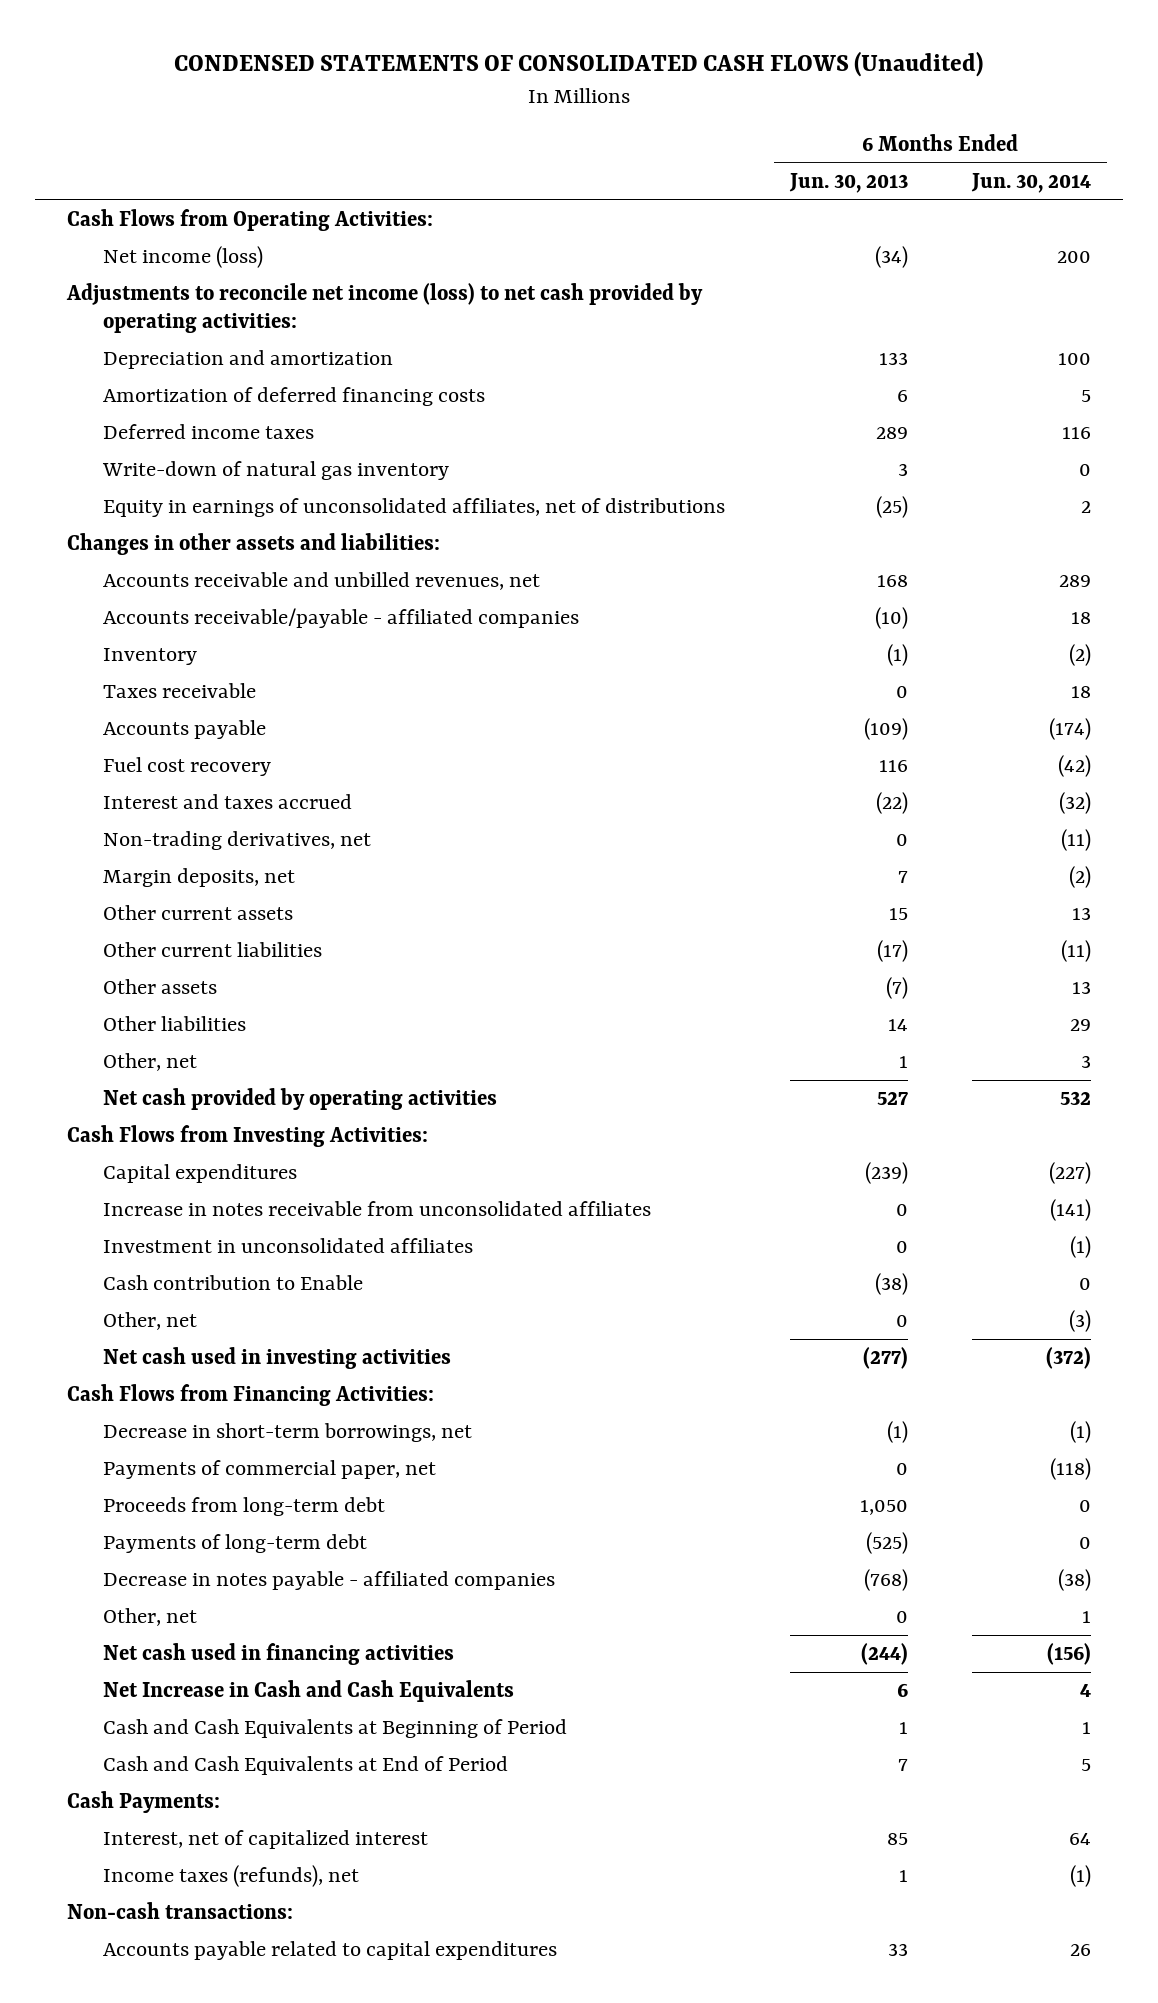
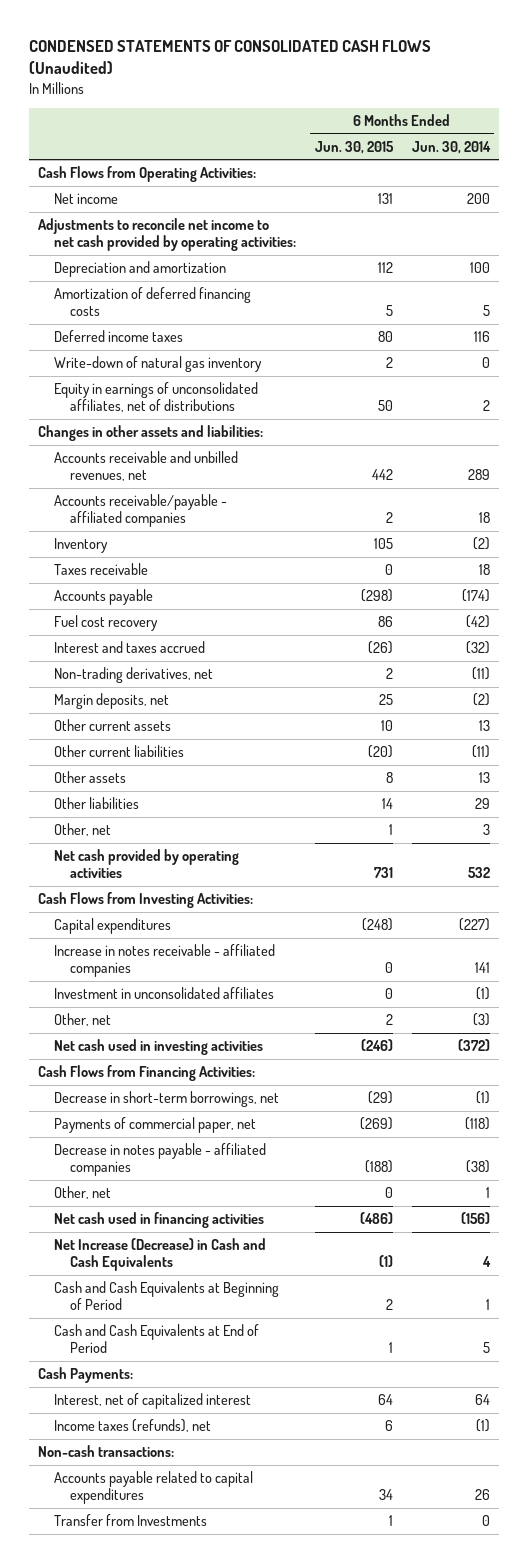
[788,172,908,193] Jun. 30, 2013 -> none
none -> [314,140,394,154] Jun. 30, 2015
[103,246,264,269] Net income (loss) -> [54,193,119,205] Net income
[66,283,704,334] Adjustments to reconcile net income (loss) to net cash provided by operating activities: -> [38,218,297,252] Adjustments to reconcile net income to net cash provided by operating activities:
[103,1201,652,1217] Increase in notes receivable from unconsolidated affiliates -> [54,944,276,978] Increase in notes receivable - affiliated companies
[1049,1199,1091,1222] (141) -> [474,962,490,974] 141
[103,1275,364,1291] Cash contribution to Enable -> none
[103,1497,386,1517] Proceeds from long-term debt -> none
[103,1534,368,1554] Payments of long-term debt -> none
[103,1680,515,1703] Net Increase in Cash and Cash Equivalents -> [54,1238,267,1272] Net Increase (Decrease) in Cash and Cash Equivalents
none -> [54,1514,208,1527] Transfer from Investments

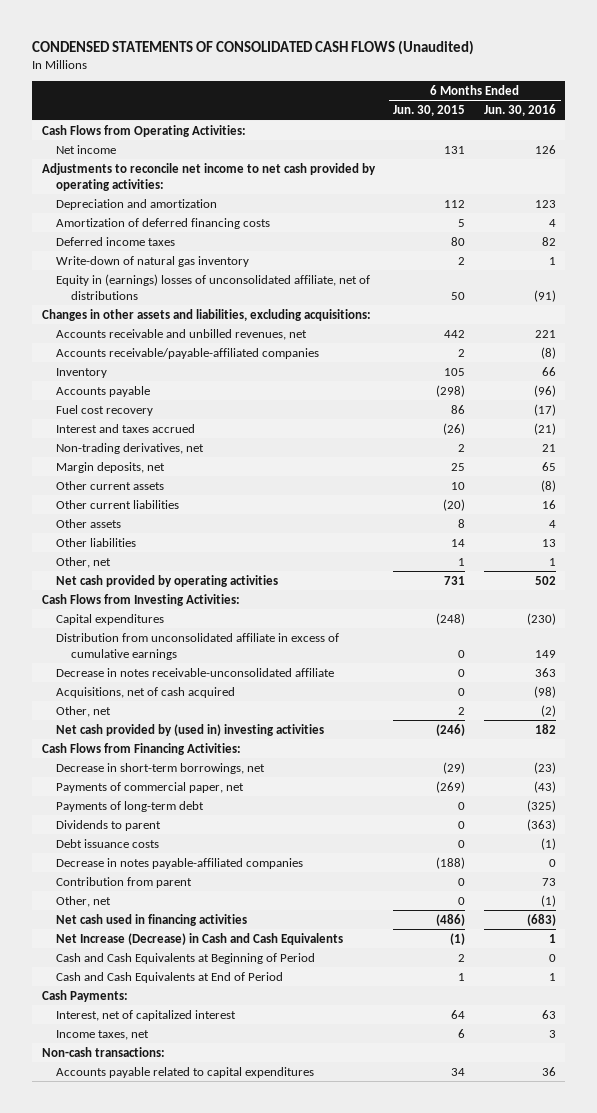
[411,140,491,154] Jun. 30, 2014 -> none
none -> [483,104,556,117] Jun. 30, 2016
[54,382,259,413] Equity in earnings of unconsolidated affiliates, net of distributions -> [56,273,371,300] Equity in (earnings) losses of unconsolidated affiliate, net of distributions
[38,425,264,442] Changes in other assets and liabilities: -> [41,308,371,321] Changes in other assets and liabilities, excluding acquisitions:
[54,494,228,528] Accounts receivable/payable - affiliated companies -> [56,347,320,359] Accounts receivable/payable-affiliated companies
[54,563,149,576] Taxes receivable -> none
[54,944,276,978] Increase in notes receivable - affiliated companies -> none
[54,987,275,1000] Investment in unconsolidated affiliates -> none
none -> [56,632,340,660] Distribution from unconsolidated affiliate in excess of cumulative earnings
none -> [56,667,335,677] Decrease in notes receivable-unconsolidated affiliate
none -> [56,686,236,698] Acquisitions, net of cash acquired
[54,1039,264,1056] Net cash used in investing activities -> [56,723,325,736] Net cash provided by (used in) investing activities
none -> [56,800,205,812] Payments of long-term debt
none -> [56,819,162,831] Dividends to parent
none -> [56,838,160,848] Debt issuance costs
[54,1143,267,1177] Decrease in notes payable - affiliated companies -> [56,857,304,869] Decrease in notes payable-affiliated companies
none -> [56,876,193,888] Contribution from parent
[54,1419,212,1433] Income taxes (refunds), net -> [56,1029,150,1040] Income taxes, net
[54,1514,208,1527] Transfer from Investments -> none

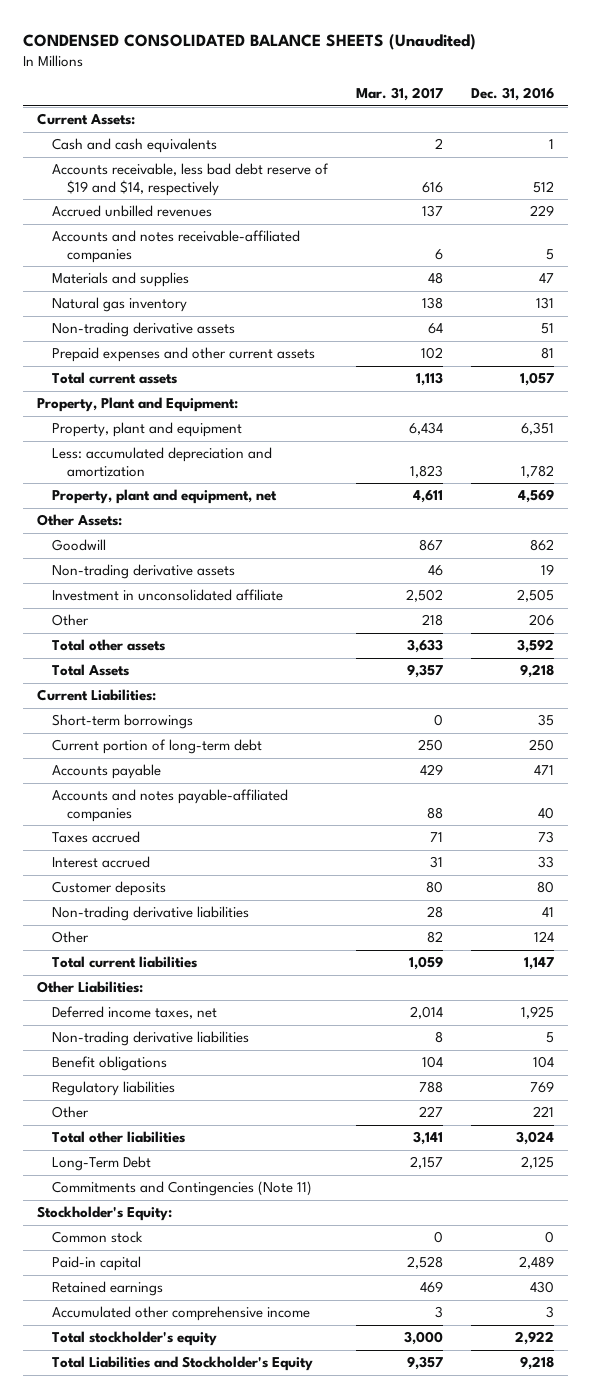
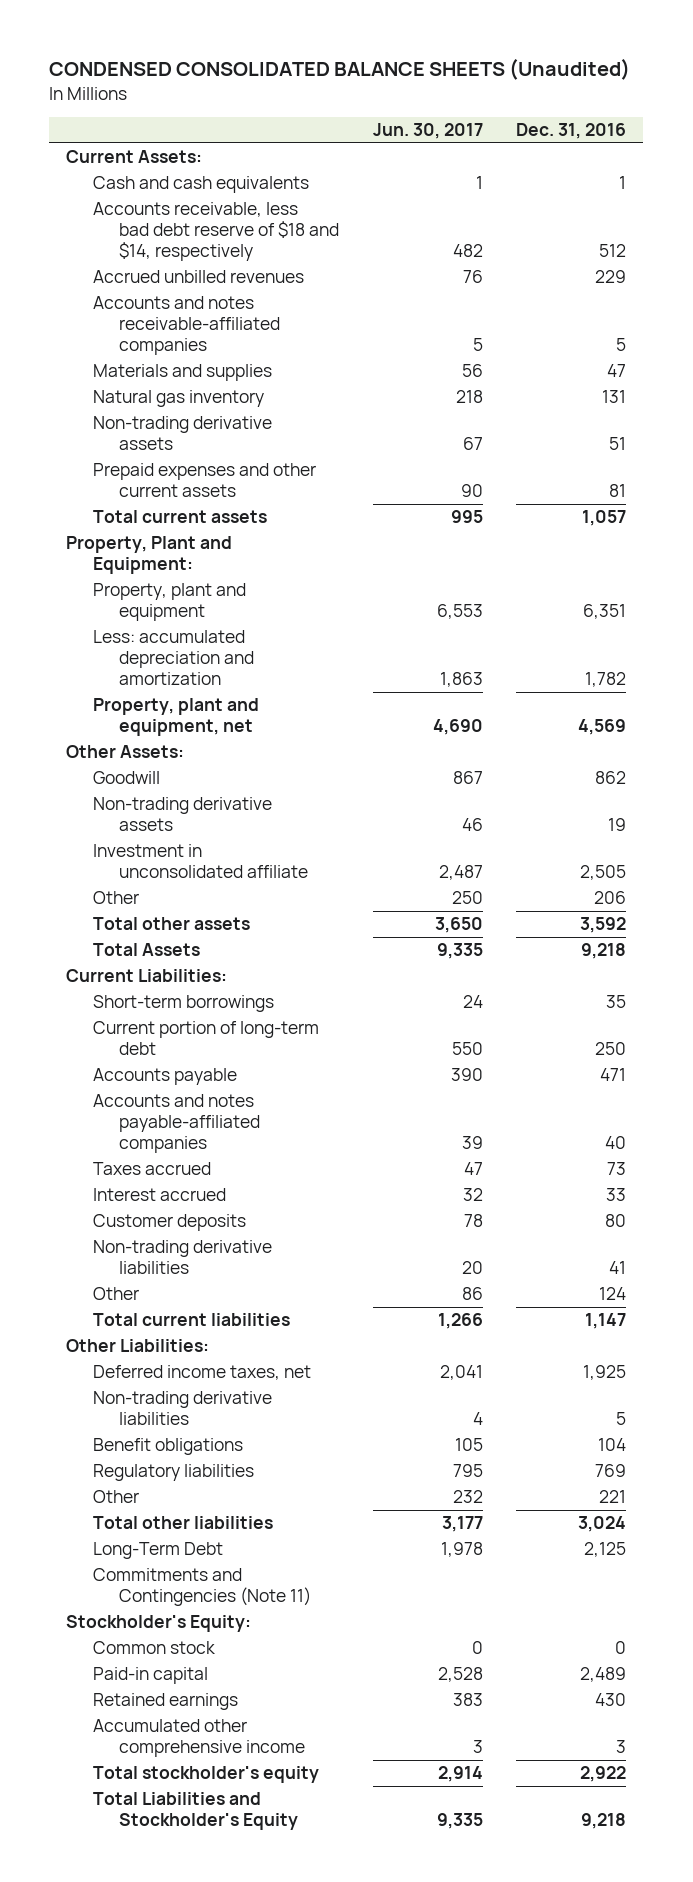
[356,87,444,102] Mar. 31, 2017 -> none
none -> [372,123,483,140] Jun. 30, 2017
[52,163,330,196] Accounts receivable, less bad debt reserve of $19 and $14, respectively -> [92,202,339,262] Accounts receivable, less bad debt reserve of $18 and $14, respectively

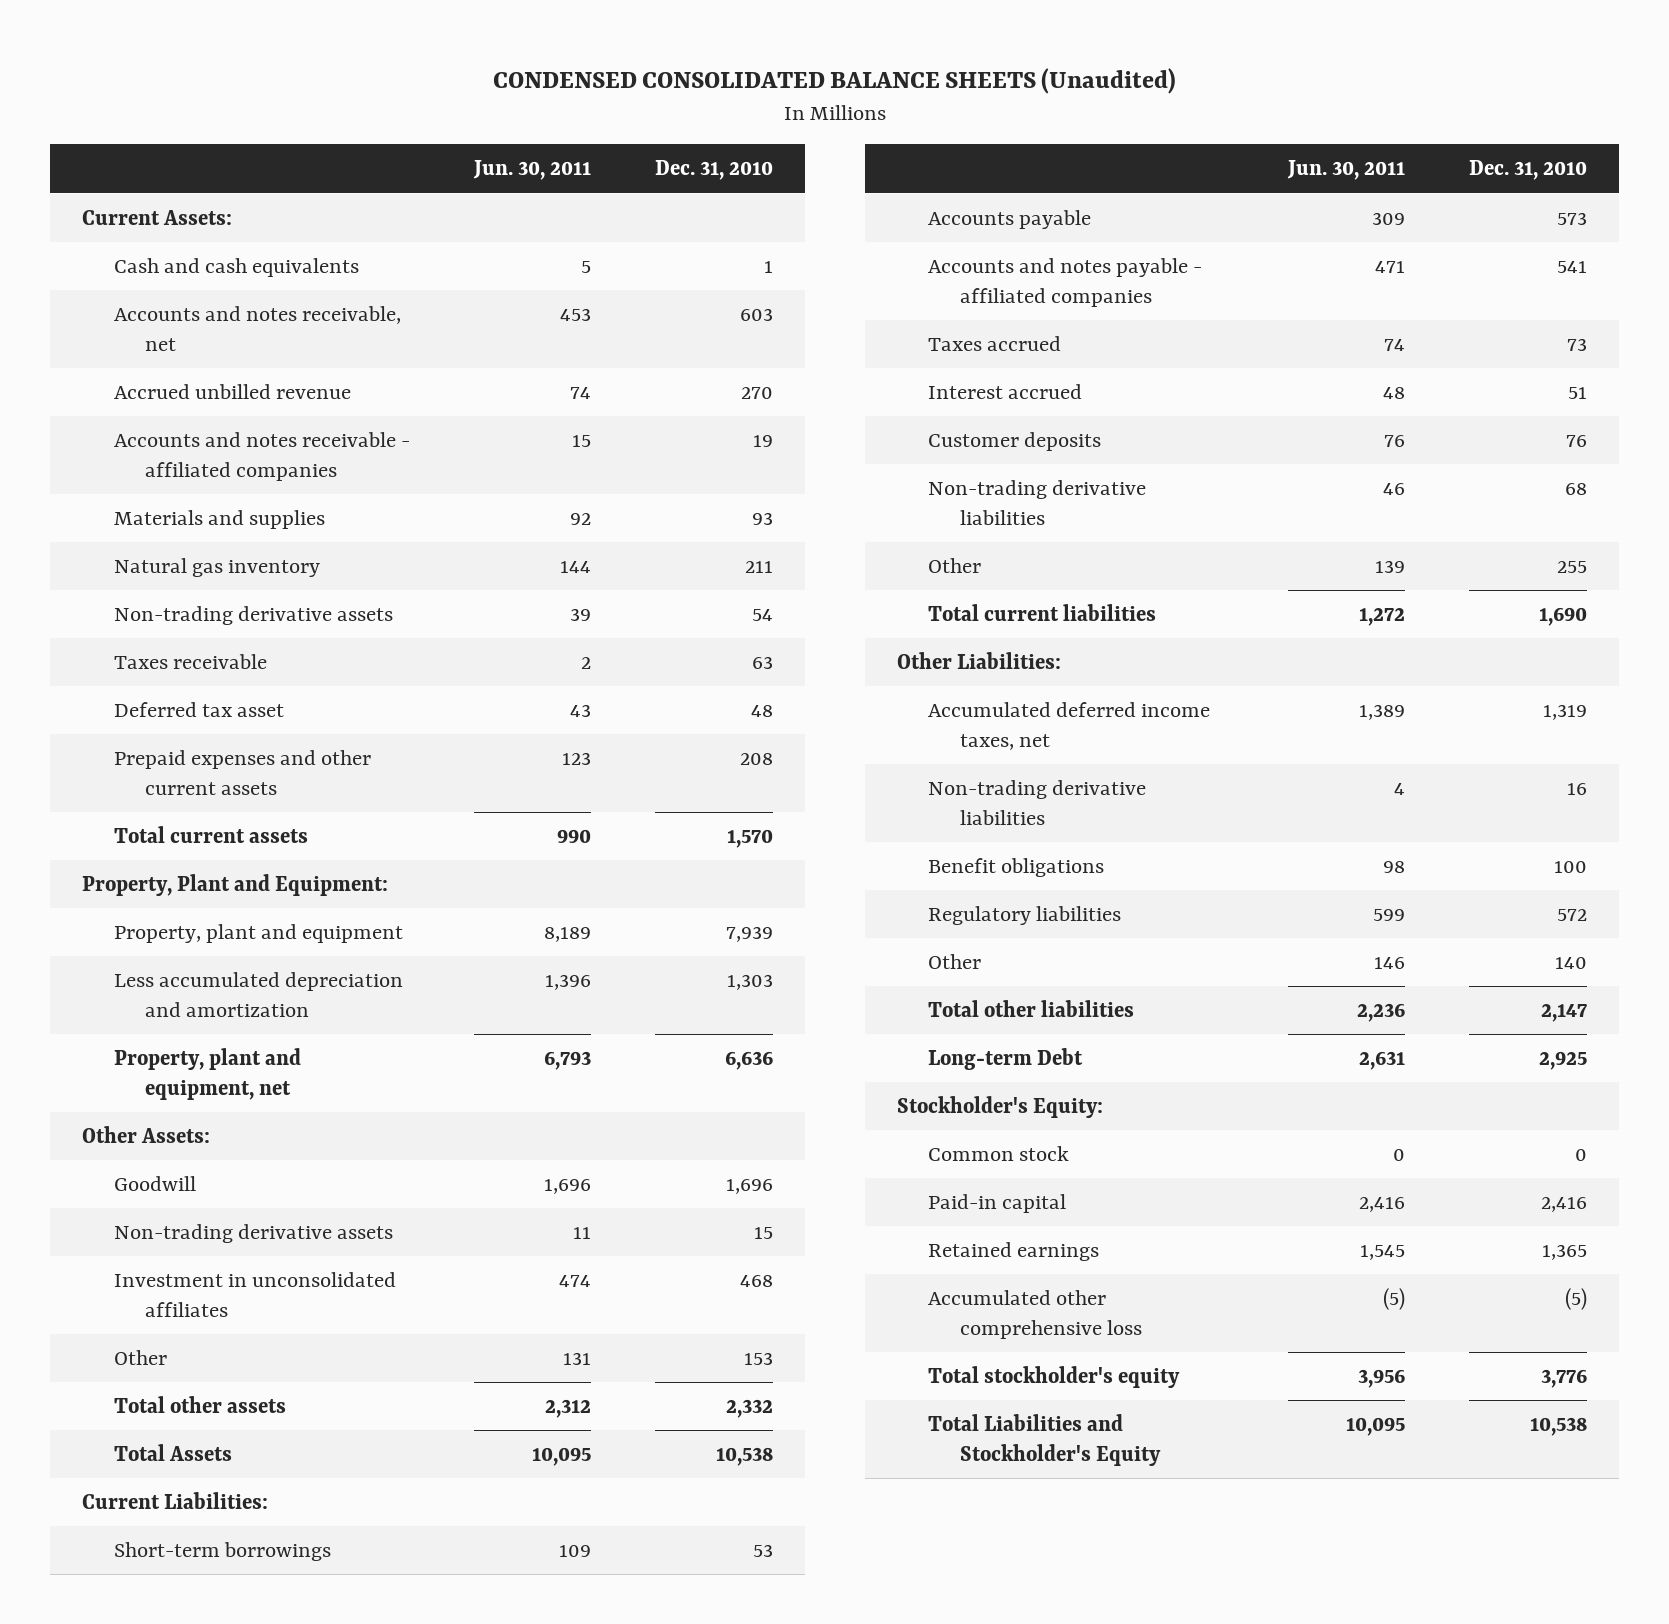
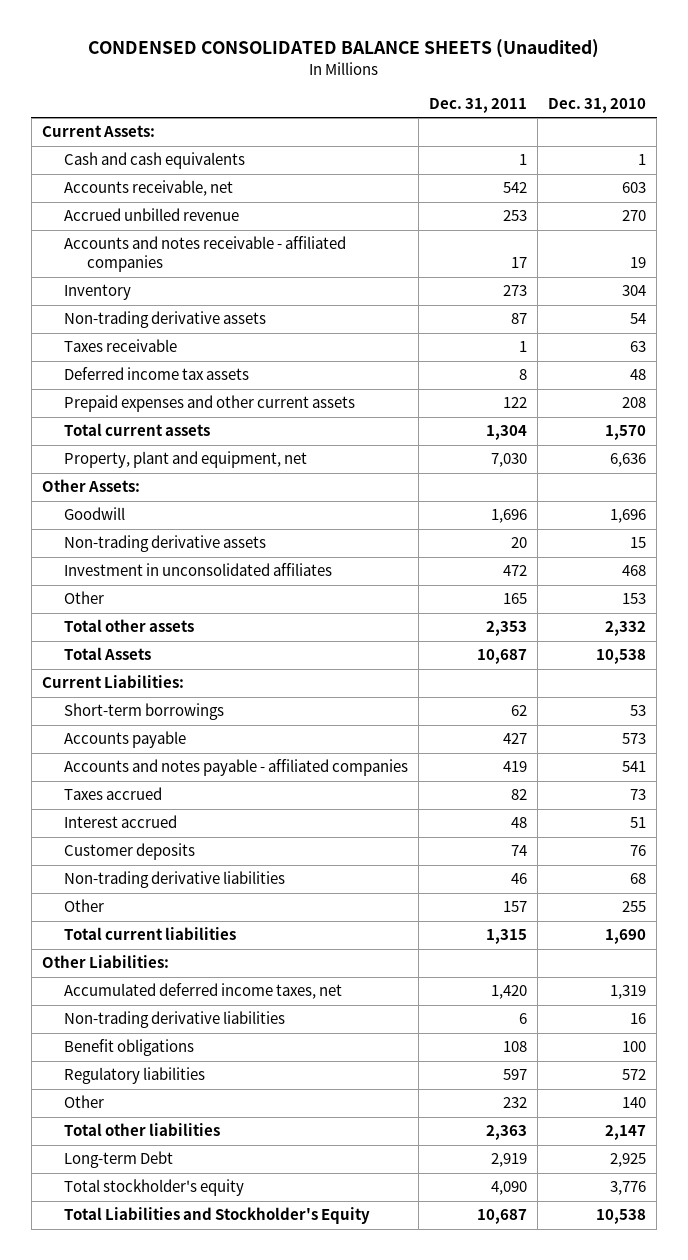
[472,160,591,181] Jun. 30, 2011 -> none
none -> [429,98,528,114] Dec. 31, 2011
[113,306,401,352] Accounts and notes receivable, net -> [64,180,234,197] Accounts receivable, net
[113,510,325,530] Materials and supplies -> none
[113,558,320,578] Natural gas inventory -> none
none -> [64,284,132,301] Inventory
[113,702,284,718] Deferred tax asset -> [64,367,250,381] Deferred income tax assets
[82,874,389,897] Property, Plant and Equipment: -> none
[113,924,403,944] Property, plant and equipment -> none
[113,972,403,1018] Less accumulated depreciation and amortization -> none
[896,1096,1103,1119] Stockholder's Equity: -> none
[928,1146,1070,1162] Common stock -> none
[928,1194,1067,1214] Paid-in capital -> none
[928,1242,1100,1262] Retained earnings -> none
[928,1290,1143,1340] Accumulated other comprehensive loss -> none

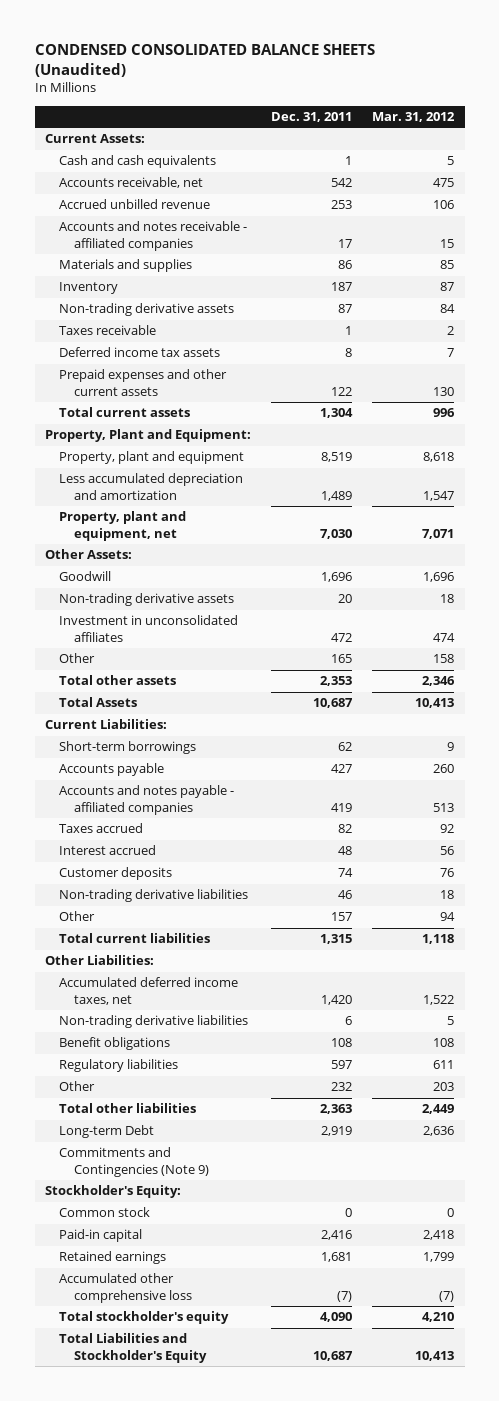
[548,98,647,114] Dec. 31, 2010 -> none
none -> [372,111,456,122] Mar. 31, 2012
none -> [59,259,193,273] Materials and supplies
[503,285,528,297] 273 -> [331,282,353,292] 187
none -> [44,429,251,443] Property, Plant and Equipment:
none -> [59,451,245,465] Property, plant and equipment
none -> [59,473,244,501] Less accumulated depreciation and amortization
none -> [59,1147,209,1178] Commitments and Contingencies (Note 9)
none -> [44,1185,181,1199] Stockholder's Equity:
none -> [59,1207,151,1218] Common stock
none -> [59,1229,143,1243] Paid-in capital
none -> [59,1251,167,1265] Retained earnings
none -> [59,1273,192,1304] Accumulated other comprehensive loss

